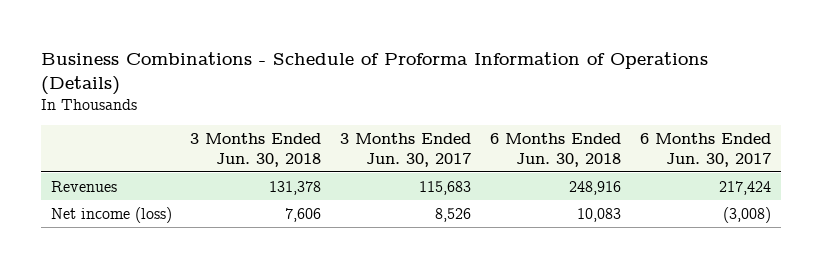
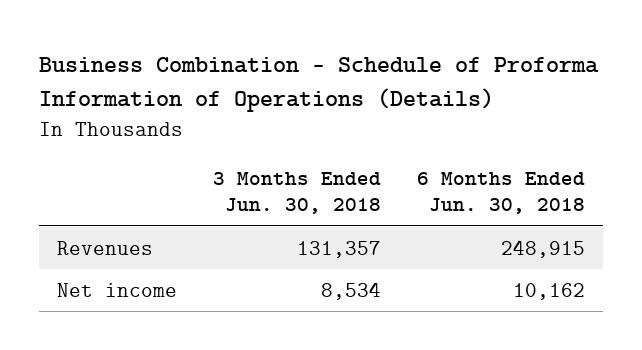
[41,52,709,95] Business Combinations - Schedule of Proforma Information of Operations (Details) -> [38,57,599,113] Business Combination - Schedule of Proforma Information of Operations (Details)
[340,132,472,167] 3 Months Ended Jun. 30, 2017 -> none
[640,132,772,167] 6 Months Ended Jun. 30, 2017 -> none
[269,180,322,195] 131,378 -> [296,240,381,258] 131,357
[569,180,622,195] 248,916 -> [501,239,586,258] 248,915
[50,206,172,223] Net income (loss) -> [56,282,177,297] Net income
[285,207,322,222] 7,606 -> [320,281,381,300] 8,534
[577,207,622,222] 10,083 -> [513,282,586,300] 10,162

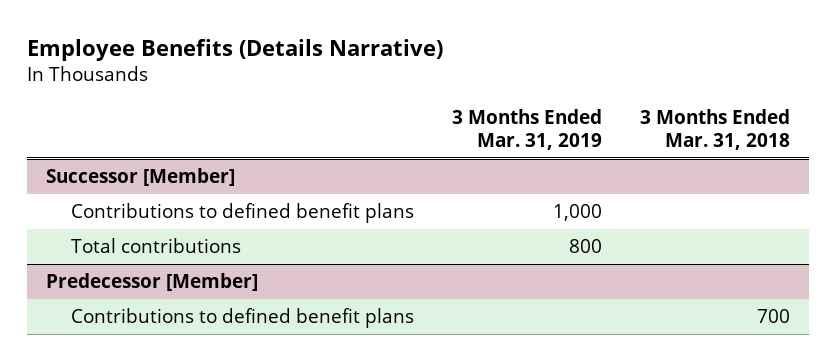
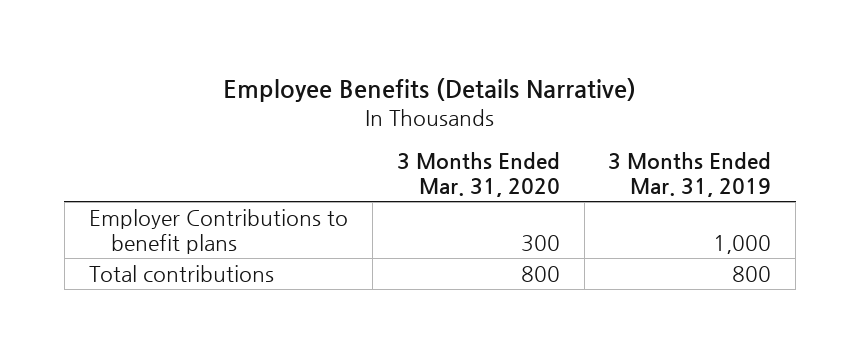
[639,108,790,151] 3 Months Ended Mar. 31, 2018 -> none
none -> [396,152,560,198] 3 Months Ended Mar. 31, 2020
[45,167,235,186] Successor [Member] -> none
[70,202,414,223] Contributions to defined benefit plans -> [88,208,348,254] Employer Contributions to benefit plans
[45,272,258,291] Predecessor [Member] -> none
[70,307,414,328] Contributions to defined benefit plans -> none

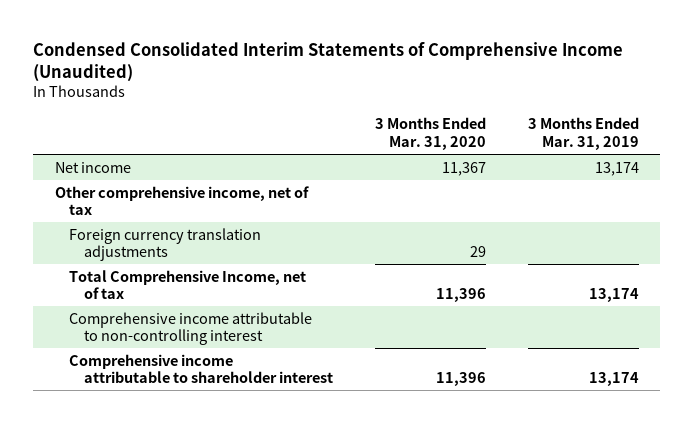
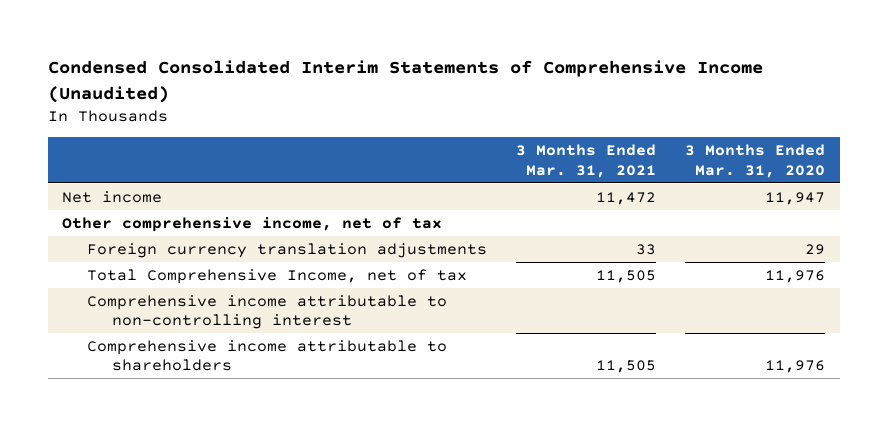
[528,117,640,151] 3 Months Ended Mar. 31, 2019 -> none
none -> [516,144,657,178] 3 Months Ended Mar. 31, 2021
[442,161,487,176] 11,367 -> [765,191,826,205] 11,947
[436,288,487,303] 11,396 -> [765,269,826,283] 11,976
[69,353,333,384] Comprehensive income attributable to shareholder interest -> [86,339,447,372] Comprehensive income attributable to shareholders
[436,372,487,387] 11,396 -> [765,360,826,374] 11,976

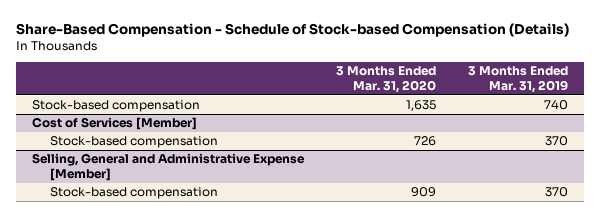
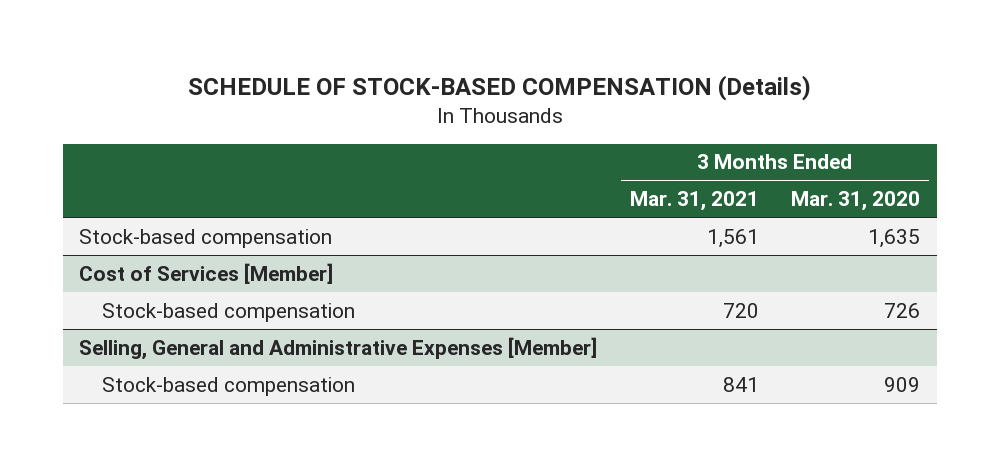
[15,22,569,37] Share-Based Compensation - Schedule of Stock-based Compensation (Details) -> [187,74,811,101] SCHEDULE OF STOCK-BASED COMPENSATION (Details)
[468,66,569,93] 3 Months Ended Mar. 31, 2019 -> none
none -> [629,191,759,212] Mar. 31, 2021
[31,153,305,182] Selling, General and Administrative Expense [Member] -> [78,336,597,360] Selling, General and Administrative Expenses [Member]

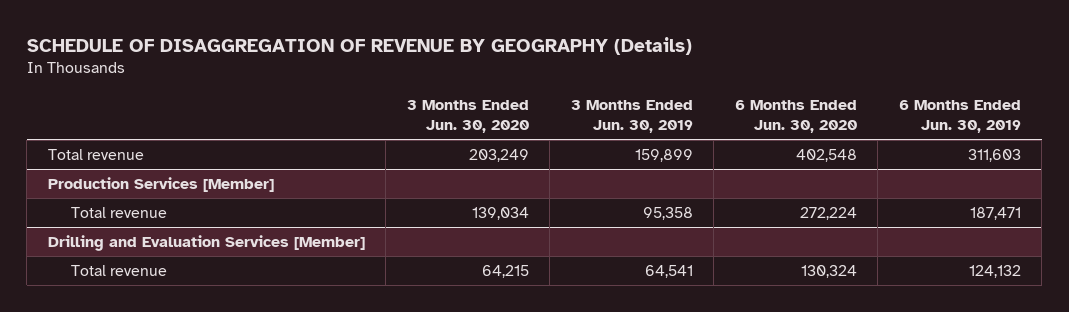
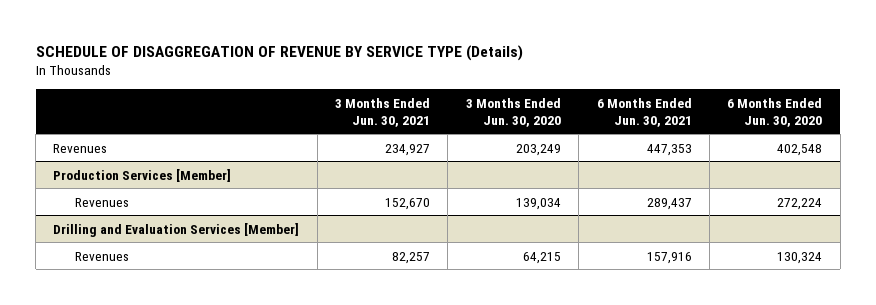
[26,36,692,55] SCHEDULE OF DISAGGREGATION OF REVENUE BY GEOGRAPHY (Details) -> [35,44,523,61] SCHEDULE OF DISAGGREGATION OF REVENUE BY SERVICE TYPE (Details)
[570,99,693,133] 3 Months Ended Jun. 30, 2019 -> none
[898,99,1021,133] 6 Months Ended Jun. 30, 2019 -> none
none -> [335,97,431,127] 3 Months Ended Jun. 30, 2021
none -> [596,97,692,127] 6 Months Ended Jun. 30, 2021
[47,149,144,161] Total revenue -> [53,143,108,153] Revenues
[70,207,167,219] Total revenue -> [74,197,129,207] Revenues
[70,265,167,277] Total revenue -> [74,251,129,261] Revenues

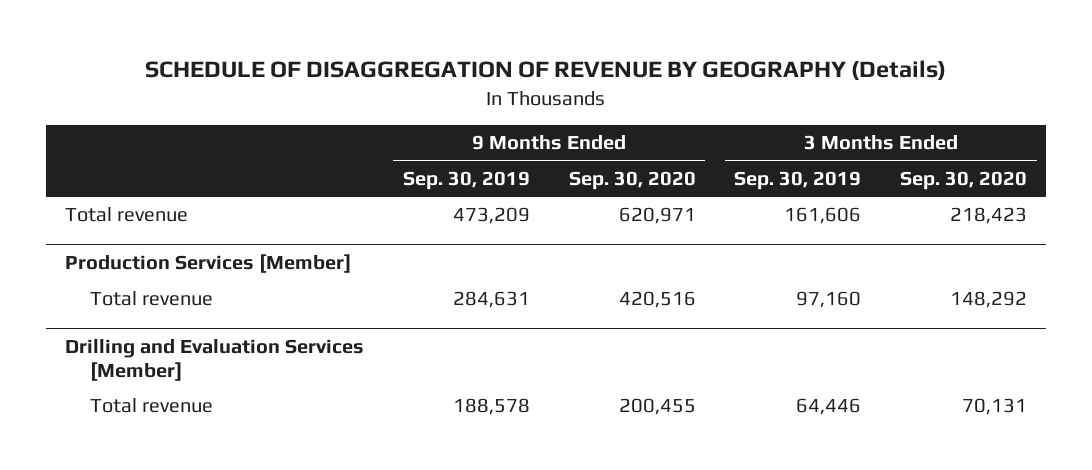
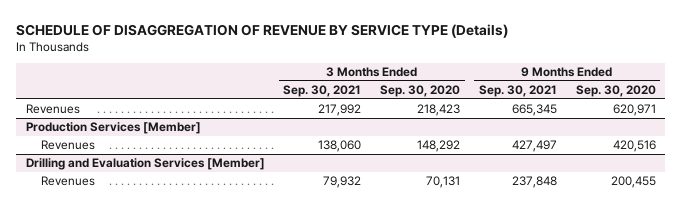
[145,60,947,81] SCHEDULE OF DISAGGREGATION OF REVENUE BY GEOGRAPHY (Details) -> [16,23,509,38] SCHEDULE OF DISAGGREGATION OF REVENUE BY SERVICE TYPE (Details)
[402,171,530,191] Sep. 30, 2019 -> none
[734,171,862,191] Sep. 30, 2019 -> none
none -> [283,85,362,98] Sep. 30, 2021
none -> [478,85,557,98] Sep. 30, 2021
[65,207,189,223] Total revenue -> [25,104,80,115] Revenues
[90,291,214,307] Total revenue -> [41,140,96,151] Revenues
[90,398,214,414] Total revenue -> [41,176,96,187] Revenues

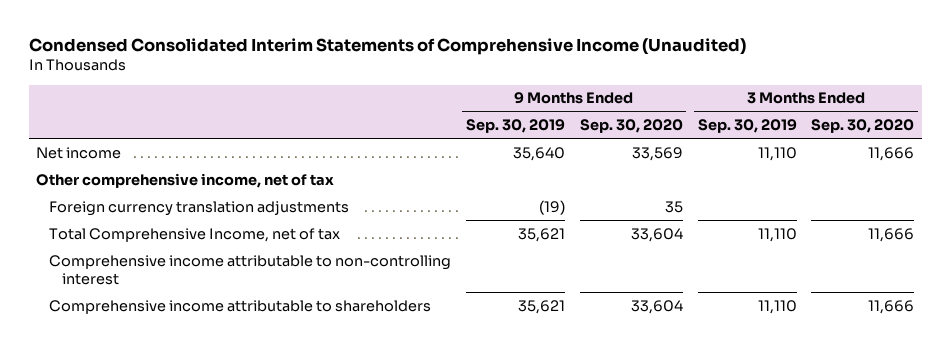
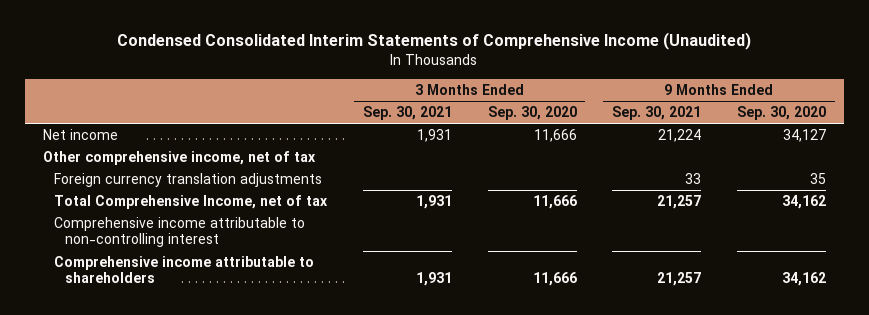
[465,119,565,134] Sep. 30, 2019 -> none
[697,119,797,134] Sep. 30, 2019 -> none
none -> [362,106,452,121] Sep. 30, 2021
none -> [612,106,702,121] Sep. 30, 2021
[631,146,683,161] 33,569 -> [783,129,827,143] 34,127
[630,227,683,242] 33,604 -> [782,195,827,210] 34,162
[630,299,683,314] 33,604 -> [782,272,827,287] 34,162

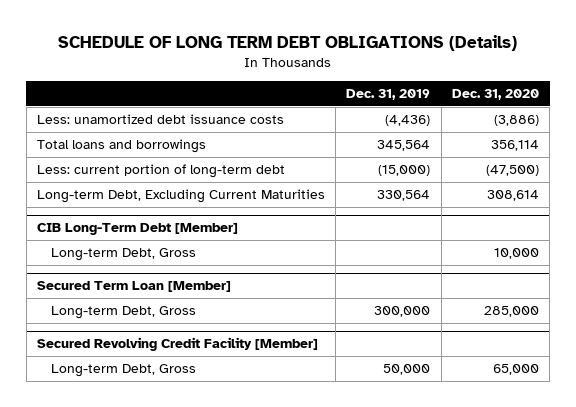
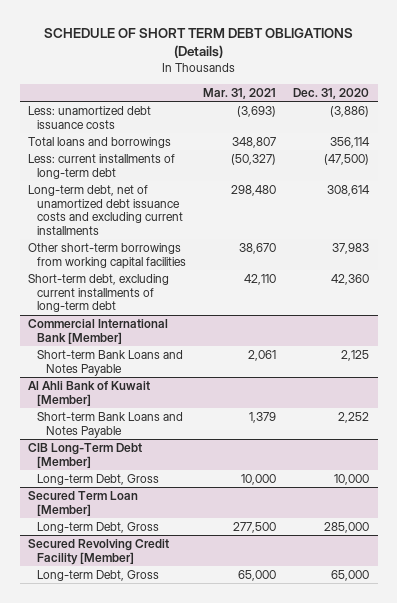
[57,35,517,52] SCHEDULE OF LONG TERM DEBT OBLIGATIONS (Details) -> [43,27,353,59] SCHEDULE OF SHORT TERM DEBT OBLIGATIONS (Details)
[346,89,431,101] Dec. 31, 2019 -> none
none -> [203,87,277,99] Mar. 31, 2021
[36,164,285,179] Less: current portion of long-term debt -> [28,153,176,179] Less: current installments of long-term debt
[36,189,325,204] Long-term Debt, Excluding Current Maturities -> [28,184,184,235] Long-term debt, net of unamortized debt issuance costs and excluding current installments
none -> [28,242,187,269] Other short-term borrowings from working capital facilities
none -> [28,273,170,313] Short-term debt, excluding current installments of long-term debt
none -> [28,318,169,344] Commercial International Bank [Member]
none -> [37,349,184,376] Short-term Bank Loans and Notes Payable
none -> [28,380,151,406] Al Ahli Bank of Kuwait [Member]
none -> [37,411,184,438] Short-term Bank Loans and Notes Payable

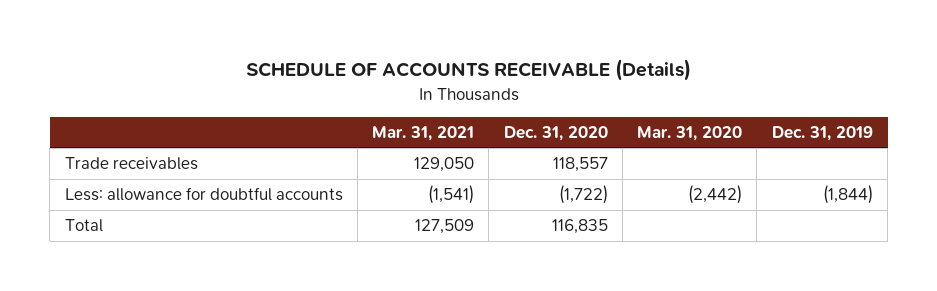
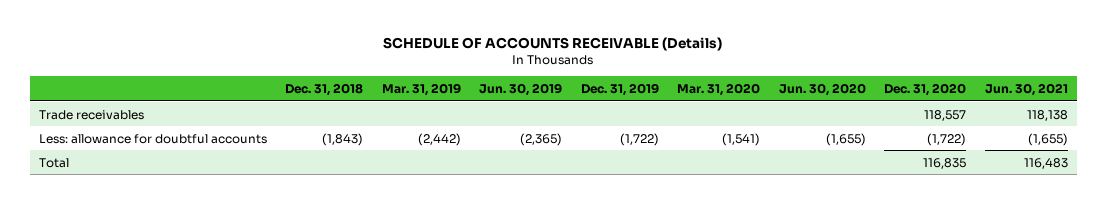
[372,125,475,141] Mar. 31, 2021 -> none
none -> [285,82,364,96] Dec. 31, 2018
none -> [381,82,461,96] Mar. 31, 2019
none -> [479,82,563,96] Jun. 30, 2019
none -> [778,82,866,96] Jun. 30, 2020
none -> [984,82,1068,96] Jun. 30, 2021
[688,185,743,205] (2,442) -> [722,132,761,146] (1,541)
[822,185,873,205] (1,844) -> [619,132,659,146] (1,722)

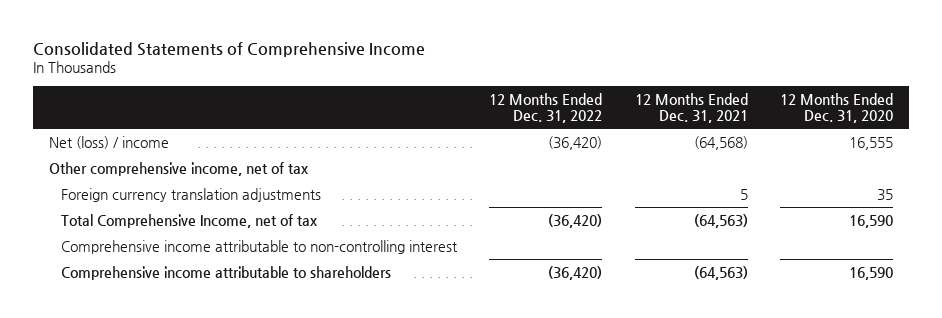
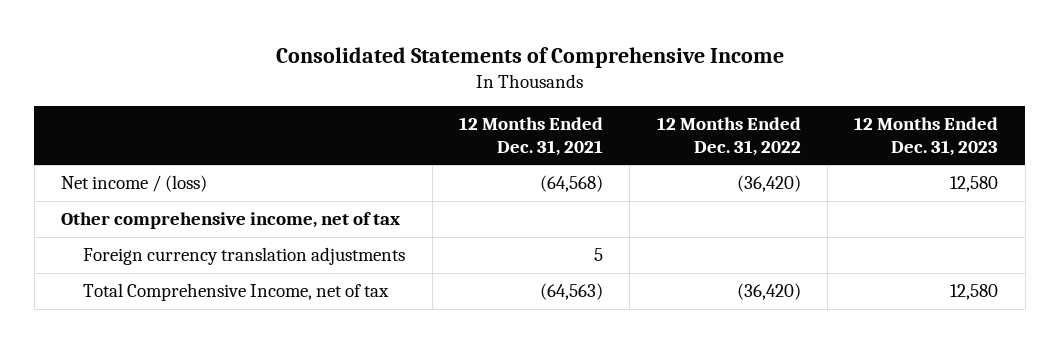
[779,92,893,124] 12 Months Ended Dec. 31, 2020 -> none
none -> [854,117,999,156] 12 Months Ended Dec. 31, 2023
[49,135,170,149] Net (loss) / income -> [61,175,208,193] Net income / (loss)
[61,239,459,254] Comprehensive income attributable to non-controlling interest -> none
[61,265,392,280] Comprehensive income attributable to shareholders -> none

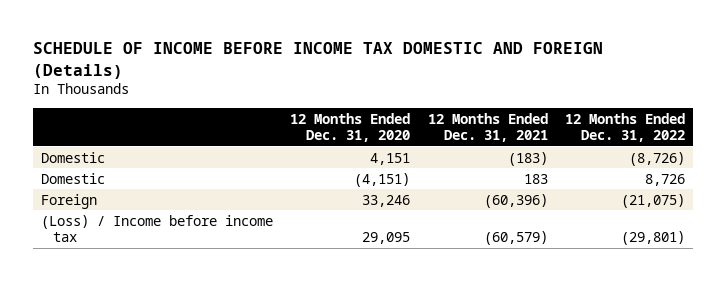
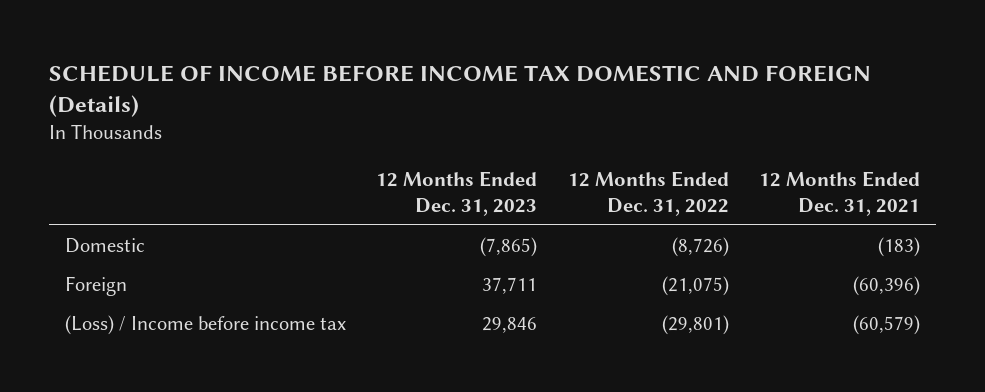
[290,112,411,143] 12 Months Ended Dec. 31, 2020 -> none
none -> [376,170,538,216] 12 Months Ended Dec. 31, 2023
[41,172,106,184] Domestic -> none

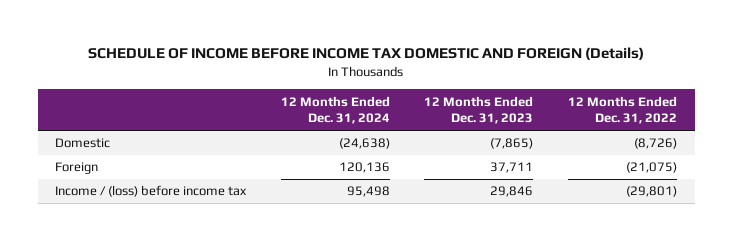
[759,170,921,216] 12 Months Ended Dec. 31, 2021 -> none
none -> [280,95,390,125] 12 Months Ended Dec. 31, 2024
[64,315,346,336] (Loss) / Income before income tax -> [55,185,248,198] Income / (loss) before income tax

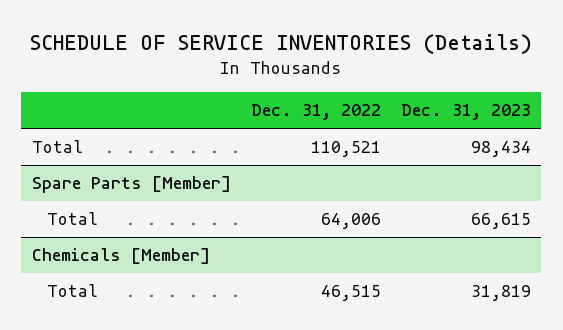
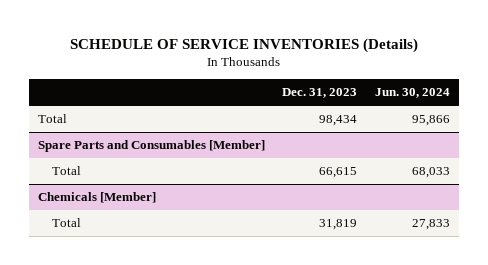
[250,104,381,121] Dec. 31, 2022 -> none
none -> [375,88,451,99] Jun. 30, 2024
[31,176,231,194] Spare Parts [Member] -> [37,140,265,153] Spare Parts and Consumables [Member]

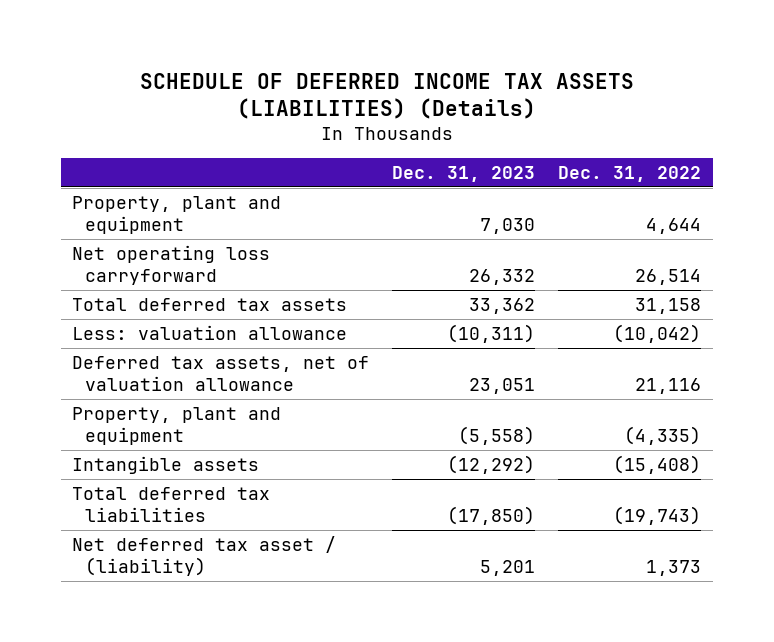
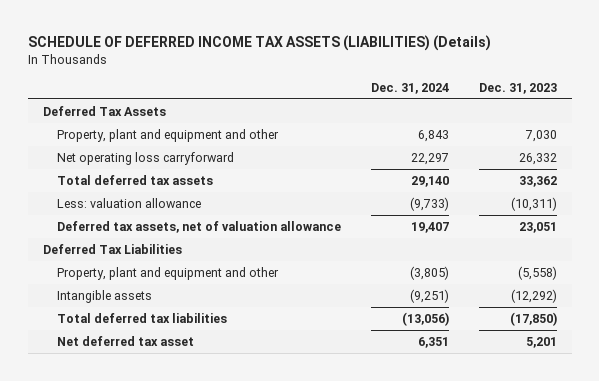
[558,165,702,182] Dec. 31, 2022 -> none
none -> [371,82,450,94] Dec. 31, 2024
none -> [42,105,166,116] Deferred Tax Assets
[72,195,282,235] Property, plant and equipment -> [57,128,280,142] Property, plant and equipment and other
none -> [42,243,182,254] Deferred Tax Liabilities
[72,406,282,446] Property, plant and equipment -> [57,266,280,280] Property, plant and equipment and other
[72,535,337,577] Net deferred tax asset / (liability) -> [57,335,195,346] Net deferred tax asset

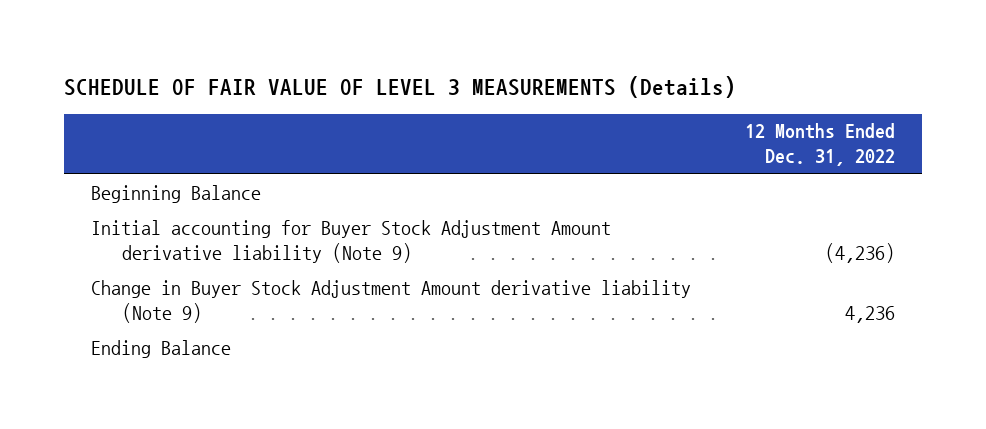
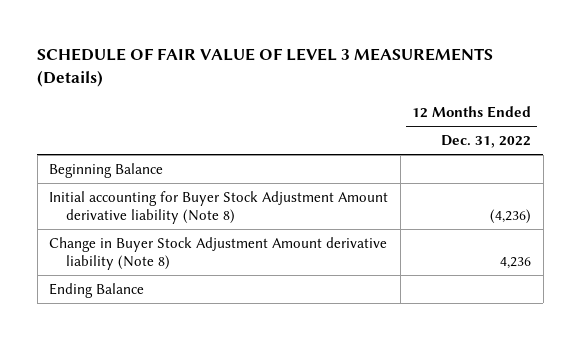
[90,219,611,263] Initial accounting for Buyer Stock Adjustment Amount derivative liability (Note 9) -> [49,190,389,224] Initial accounting for Buyer Stock Adjustment Amount derivative liability (Note 8)
[90,279,691,323] Change in Buyer Stock Adjustment Amount derivative liability (Note 9) -> [49,236,388,270] Change in Buyer Stock Adjustment Amount derivative liability (Note 8)

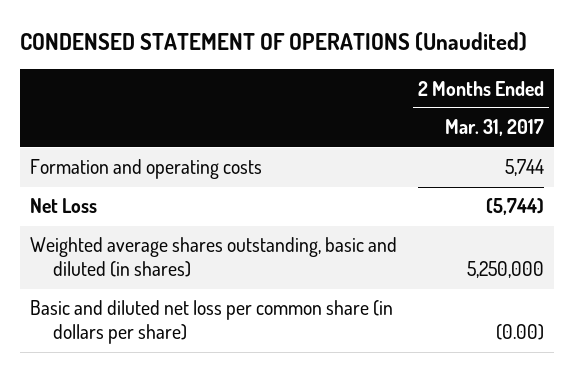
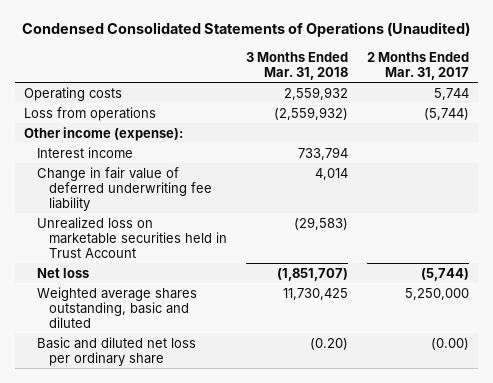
[19,31,527,51] CONDENSED STATEMENT OF OPERATIONS (Unaudited) -> [22,22,471,38] Condensed Consolidated Statements of Operations (Unaudited)
none -> [245,51,348,80] 3 Months Ended Mar. 31, 2018
[30,159,263,180] Formation and operating costs -> [23,86,122,101] Operating costs
none -> [23,106,156,121] Loss from operations
none -> [23,126,183,141] Other income (expense):
none -> [36,146,133,158] Interest income
none -> [36,166,213,211] Change in fair value of deferred underwriting fee liability
none -> [36,216,228,258] Unrealized loss on marketable securities held in Trust Account
[30,198,98,214] Net Loss -> [36,267,89,278] Net loss
[30,237,398,278] Weighted average shares outstanding, basic and diluted (in shares) -> [36,286,197,328] Weighted average shares outstanding, basic and diluted
[30,300,394,345] Basic and diluted net loss per common share (in dollars per share) -> [36,336,196,366] Basic and diluted net loss per ordinary share

